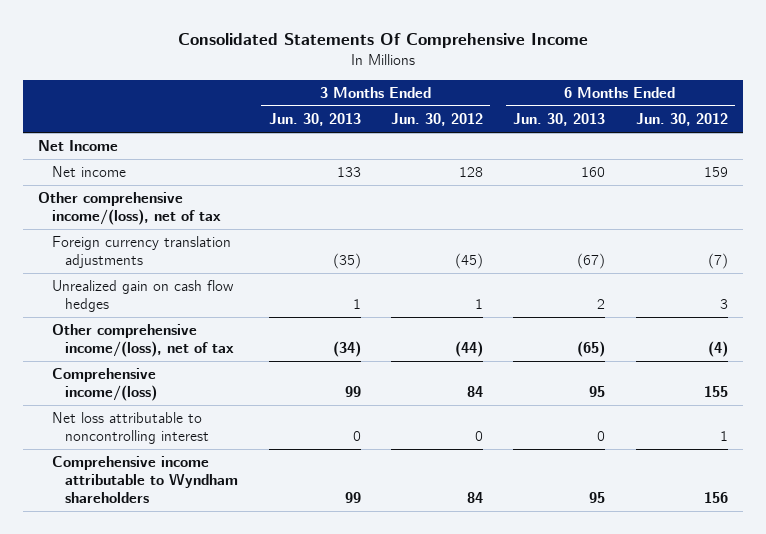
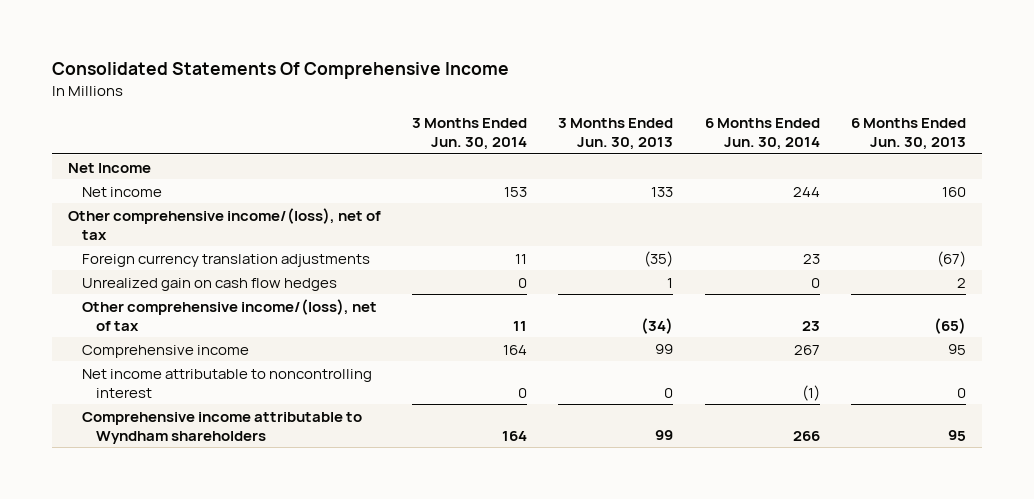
[390,113,483,127] Jun. 30, 2012 -> none
[635,113,728,127] Jun. 30, 2012 -> none
none -> [411,118,527,151] 3 Months Ended Jun. 30, 2014
none -> [704,118,820,151] 6 Months Ended Jun. 30, 2014
[51,368,158,402] Comprehensive income/(loss) -> [81,344,249,358] Comprehensive income
[51,412,210,445] Net loss attributable to noncontrolling interest -> [81,368,372,398] Net income attributable to noncontrolling interest

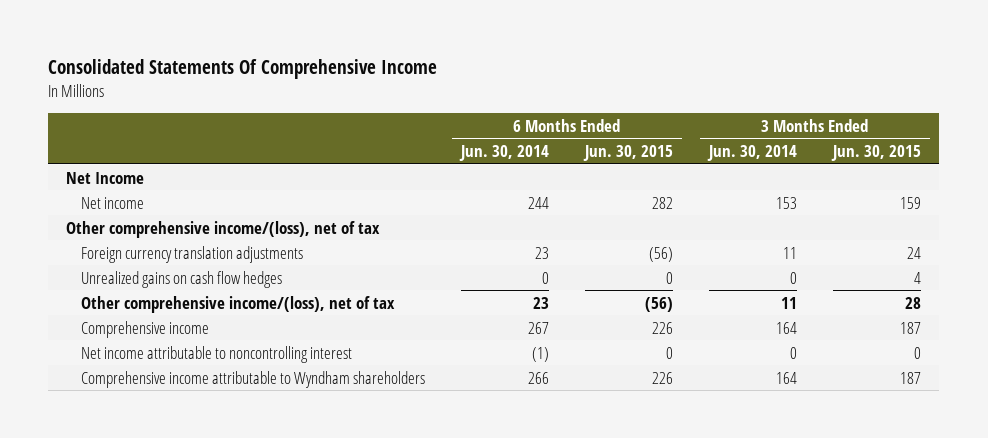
[558,118,674,151] 3 Months Ended Jun. 30, 2013 -> none
[851,118,967,151] 6 Months Ended Jun. 30, 2013 -> none
none -> [583,145,674,162] Jun. 30, 2015
none -> [831,145,922,162] Jun. 30, 2015
[81,277,337,291] Unrealized gain on cash flow hedges -> [81,270,283,288] Unrealized gains on cash flow hedges

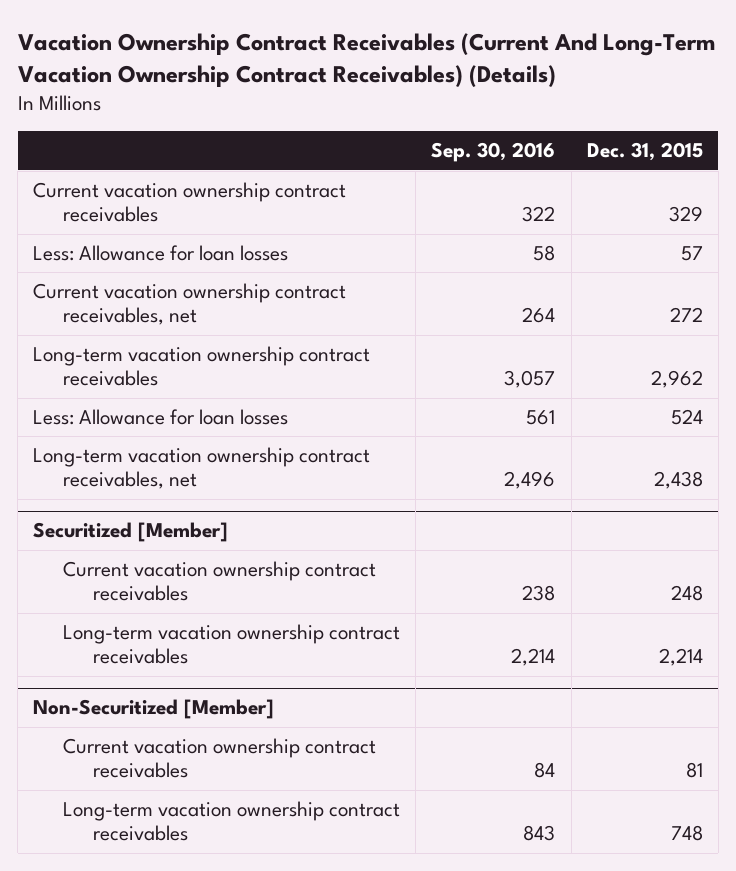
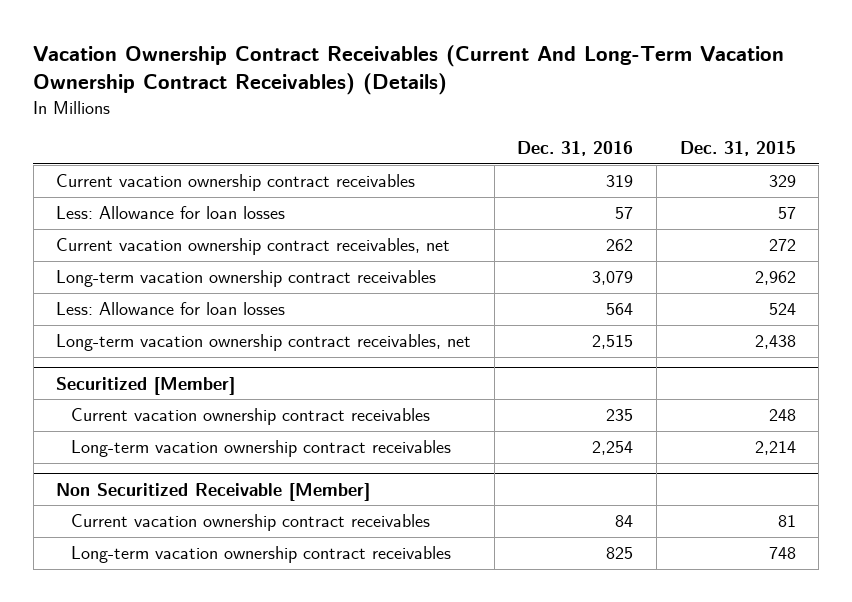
[431,142,556,163] Sep. 30, 2016 -> none
none -> [517,141,634,157] Dec. 31, 2016
[33,699,275,720] Non-Securitized [Member] -> [56,482,371,501] Non Securitized Receivable [Member]

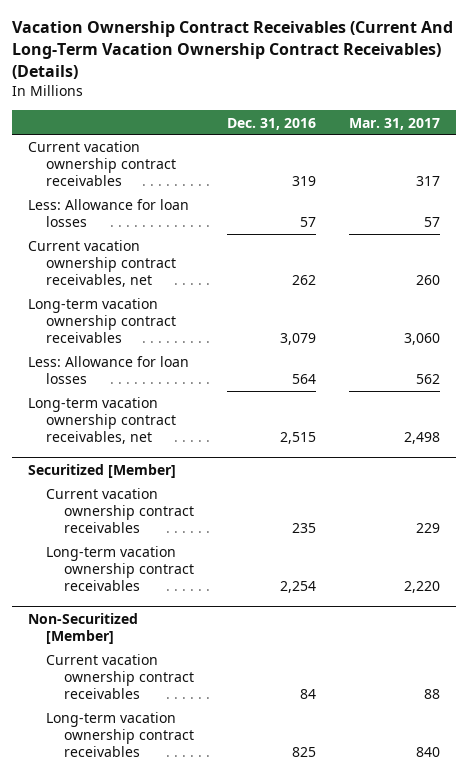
[679,141,796,157] Dec. 31, 2015 -> none
none -> [348,117,440,130] Mar. 31, 2017
[56,482,371,501] Non Securitized Receivable [Member] -> [27,612,138,644] Non-Securitized [Member]

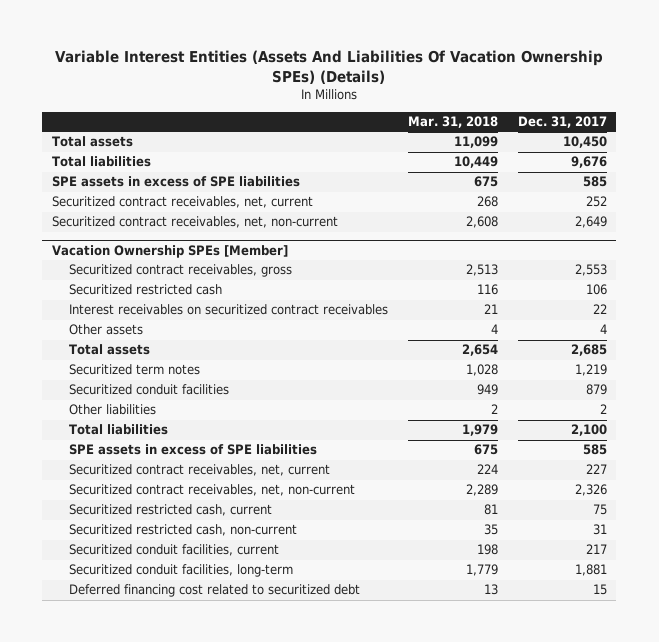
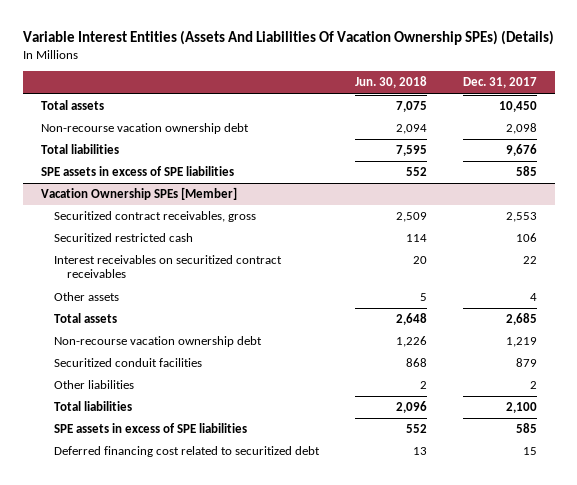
[408,116,499,129] Mar. 31, 2018 -> none
none -> [354,76,427,89] Jun. 30, 2018
none -> [40,123,249,135] Non-recourse vacation ownership debt
[51,196,313,209] Securitized contract receivables, net, current -> none
[51,216,338,229] Securitized contract receivables, net, non-current -> none
[69,364,201,376] Securitized term notes -> [54,336,263,348] Non-recourse vacation ownership debt
[69,464,331,477] Securitized contract receivables, net, current -> none
[69,484,356,497] Securitized contract receivables, net, non-current -> none
[69,504,273,517] Securitized restricted cash, current -> none
[69,524,298,537] Securitized restricted cash, non-current -> none
[69,544,280,557] Securitized conduit facilities, current -> none
[69,564,294,578] Securitized conduit facilities, long-term -> none

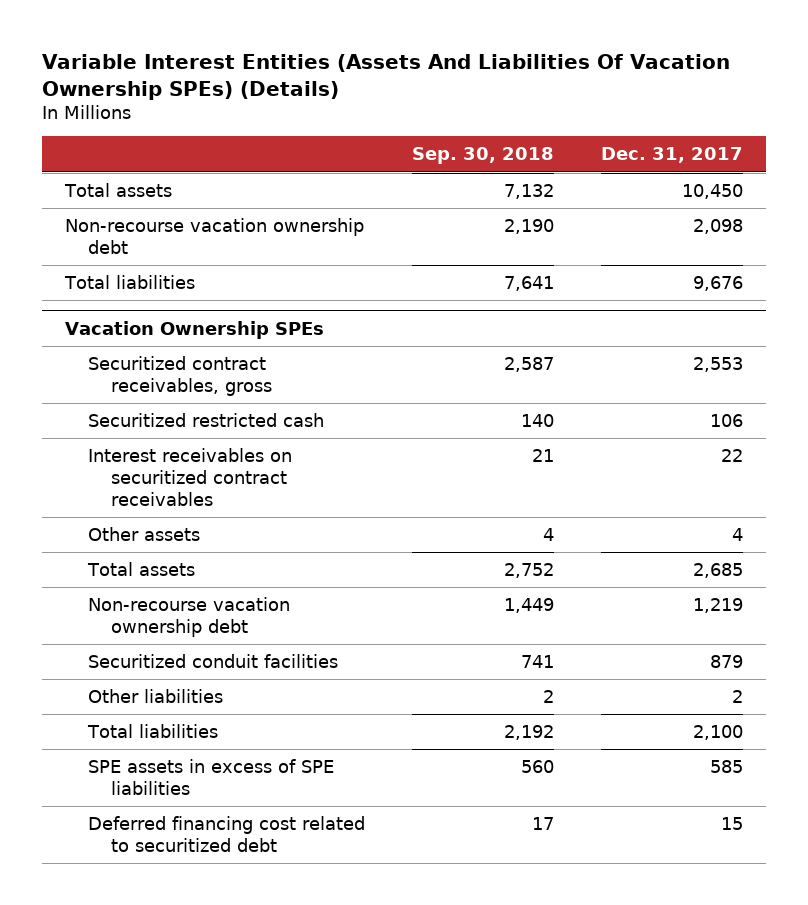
[354,76,427,89] Jun. 30, 2018 -> none
none -> [412,147,555,165] Sep. 30, 2018
[40,166,234,177] SPE assets in excess of SPE liabilities -> none
[40,187,237,201] Vacation Ownership SPEs [Member] -> [65,320,325,339] Vacation Ownership SPEs

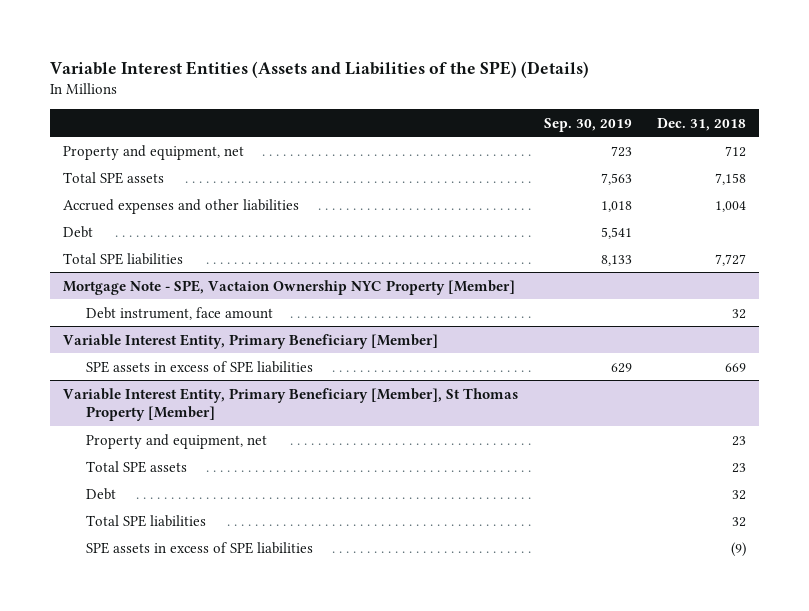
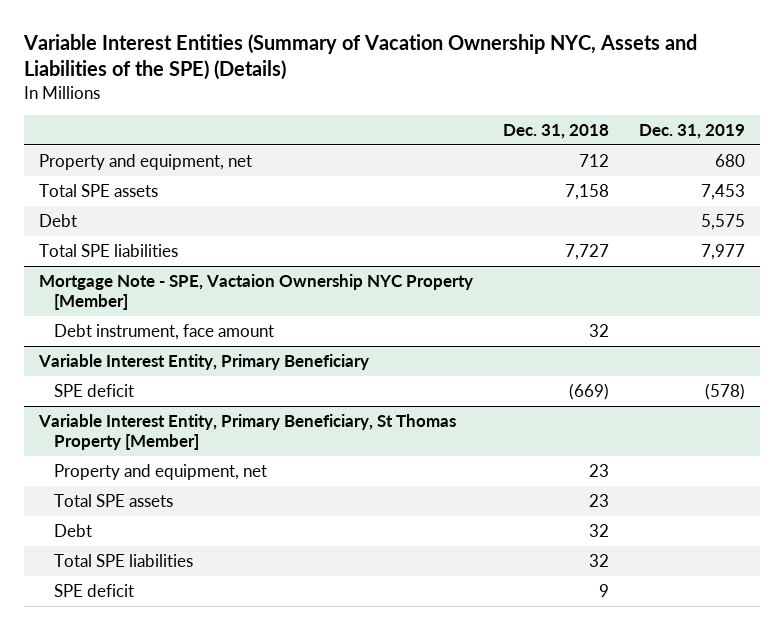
[50,60,590,78] Variable Interest Entities (Assets and Liabilities of the SPE) (Details) -> [22,33,697,80] Variable Interest Entities (Summary of Vacation Ownership NYC, Assets and Liabilities of the SPE) (Details)
[543,117,632,132] Sep. 30, 2019 -> none
none -> [638,124,745,140] Dec. 31, 2019
[62,198,299,214] Accrued expenses and other liabilities -> none
[85,360,313,373] SPE assets in excess of SPE liabilities -> none
[62,333,438,349] Variable Interest Entity, Primary Beneficiary [Member] -> [37,353,369,370] Variable Interest Entity, Primary Beneficiary
none -> [54,383,135,397] SPE deficit
[62,387,518,421] Variable Interest Entity, Primary Beneficiary [Member], St Thomas Property [Member] -> [37,413,456,451] Variable Interest Entity, Primary Beneficiary, St Thomas Property [Member]
[85,541,313,554] SPE assets in excess of SPE liabilities -> none
none -> [54,583,135,597] SPE deficit

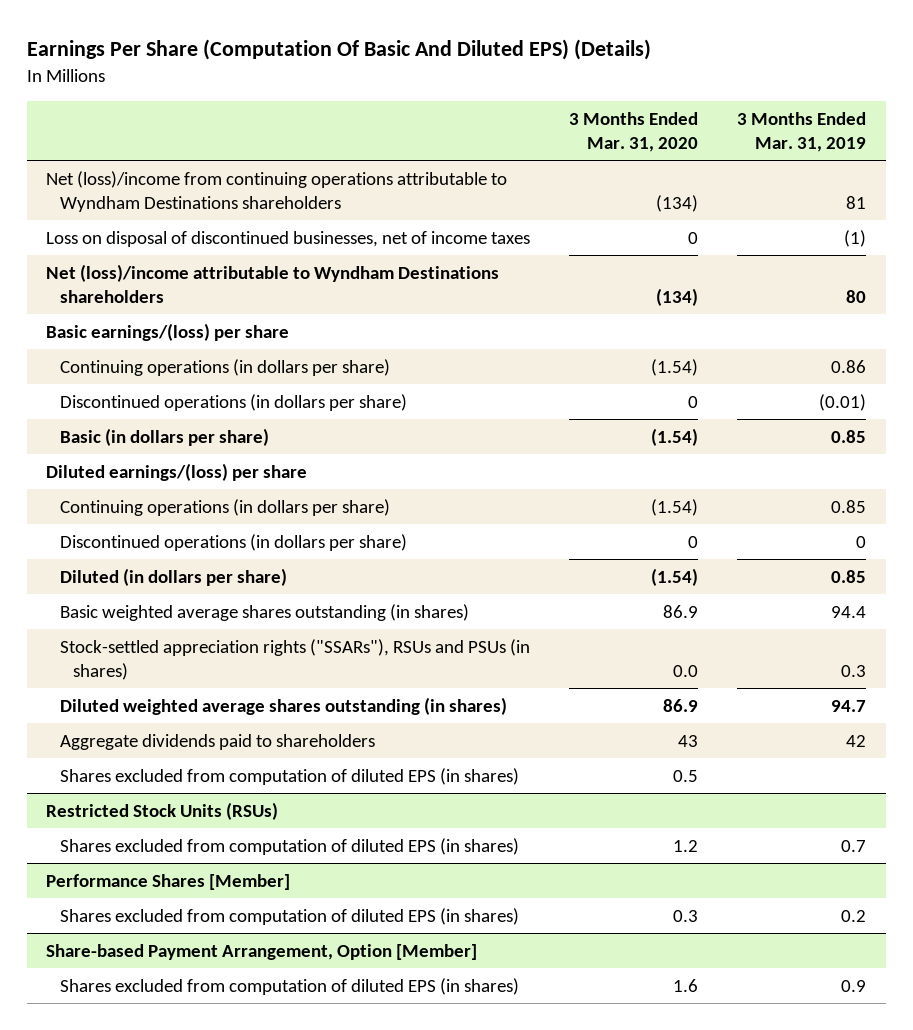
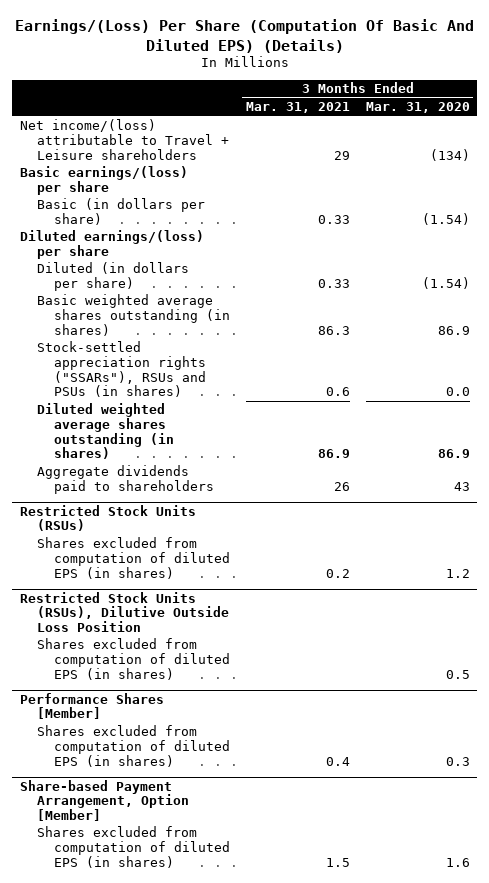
[26,39,651,61] Earnings Per Share (Computation Of Basic And Diluted EPS) (Details) -> [14,19,474,53] Earnings/(Loss) Per Share (Computation Of Basic And Diluted EPS) (Details)
[737,111,867,152] 3 Months Ended Mar. 31, 2019 -> none
none -> [245,102,350,114] Mar. 31, 2021
[46,170,508,212] Net (loss)/income from continuing operations attributable to Wyndham Destinations shareholders -> none
[46,230,531,247] Loss on disposal of discontinued businesses, net of income taxes -> none
[46,263,500,303] Net (loss)/income attributable to Wyndham Destinations shareholders -> [19,119,229,160] Net income/(loss) attributable to Travel + Leisure shareholders
[59,358,390,376] Continuing operations (in dollars per share) -> none
[59,393,407,411] Discontinued operations (in dollars per share) -> none
[59,498,390,516] Continuing operations (in dollars per share) -> none
[59,533,407,551] Discontinued operations (in dollars per share) -> none
[59,767,519,785] Shares excluded from computation of diluted EPS (in shares) -> none
none -> [19,591,229,632] Restricted Stock Units (RSUs), Dilutive Outside Loss Position
none -> [36,638,230,680] Shares excluded from computation of diluted EPS (in shares)

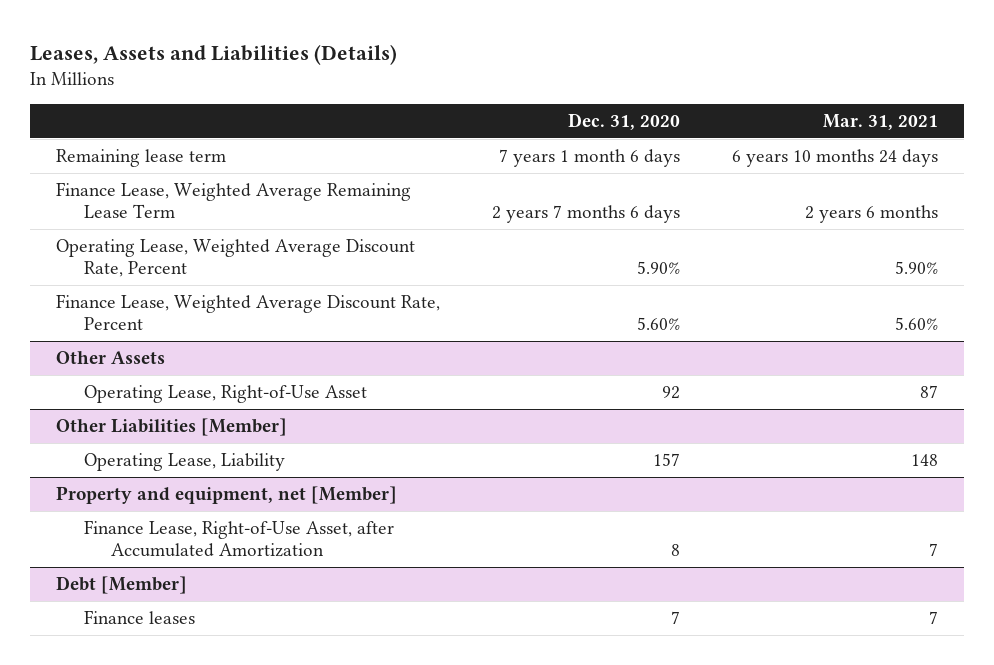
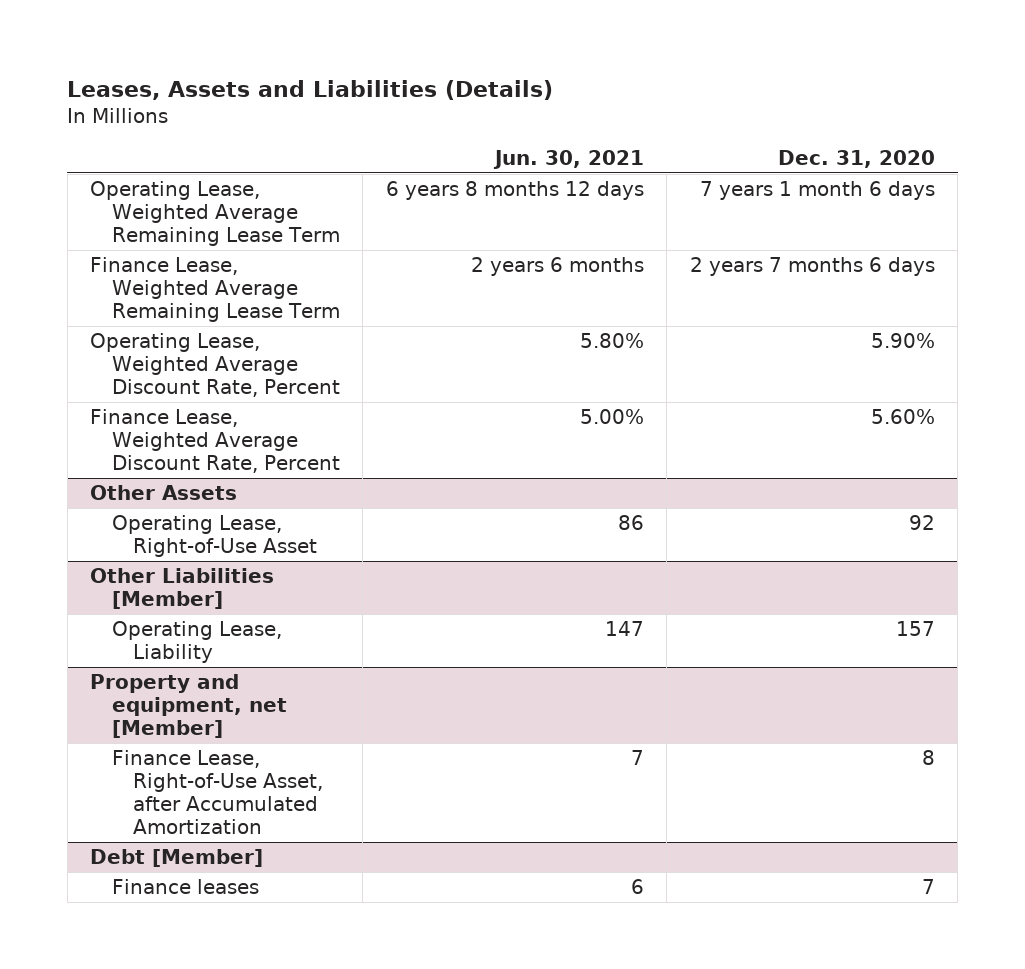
[823,113,939,130] Mar. 31, 2021 -> none
none -> [492,149,644,169] Jun. 30, 2021
[56,149,227,168] Remaining lease term -> [90,181,340,246] Operating Lease, Weighted Average Remaining Lease Term

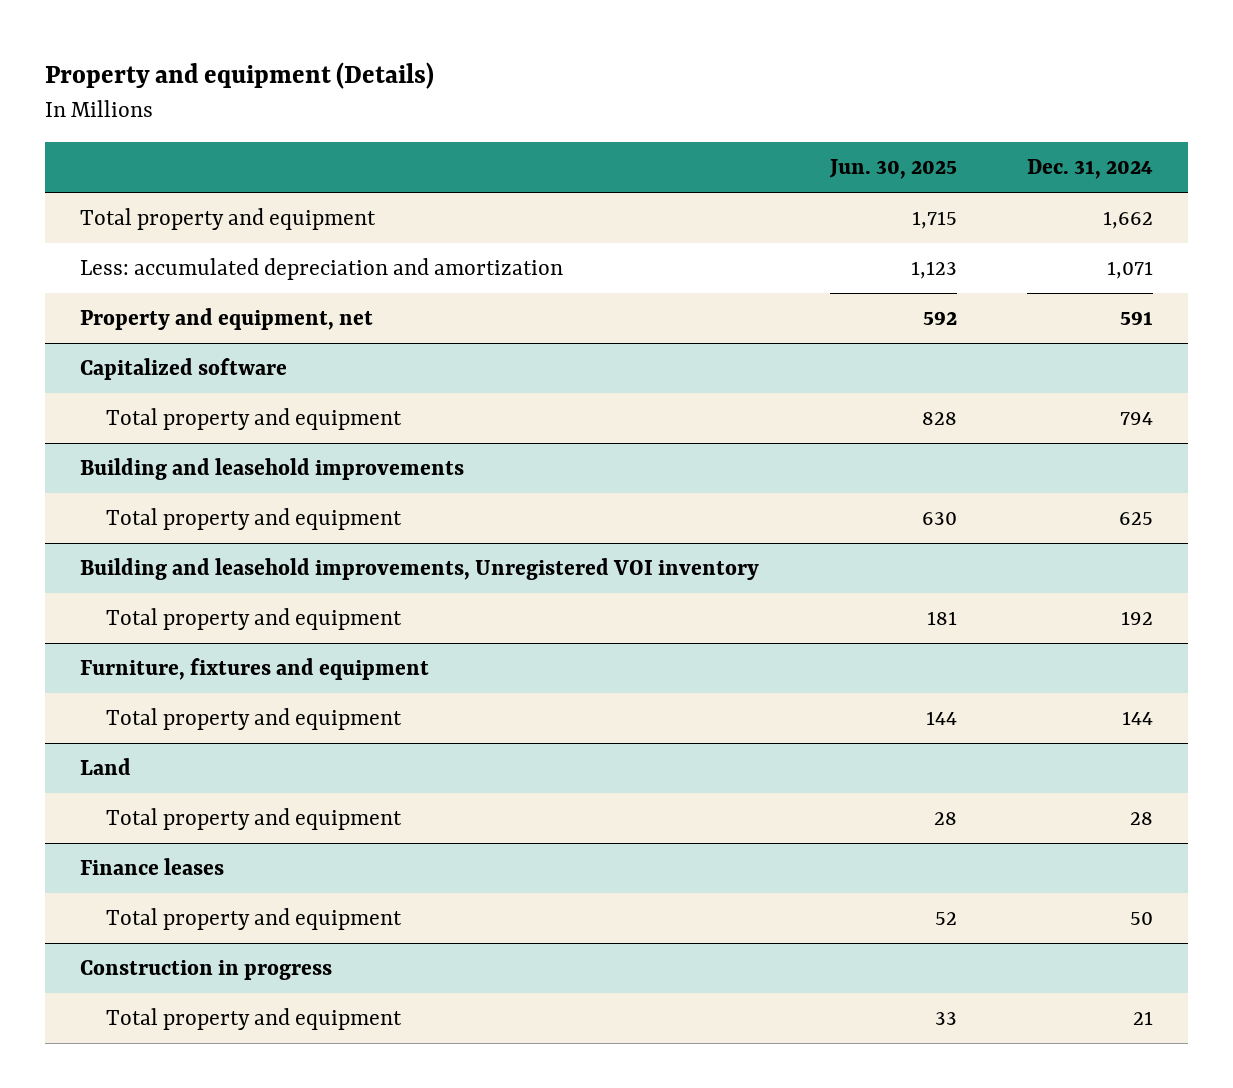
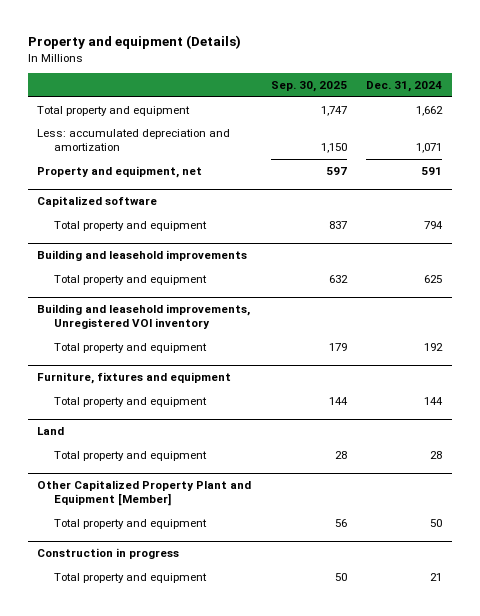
[828,159,957,180] Jun. 30, 2025 -> none
none -> [270,81,347,93] Sep. 30, 2025
[80,858,225,876] Finance leases -> [37,480,252,507] Other Capitalized Property Plant and Equipment [Member]

